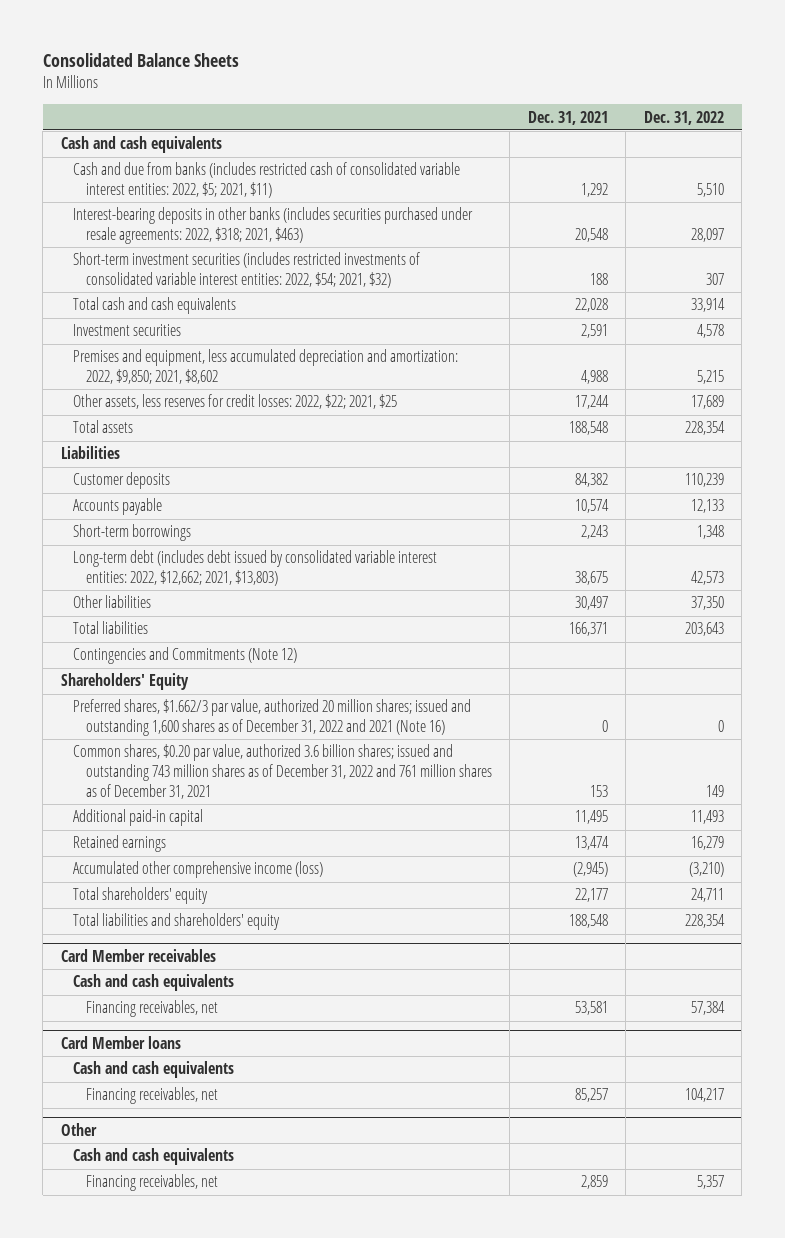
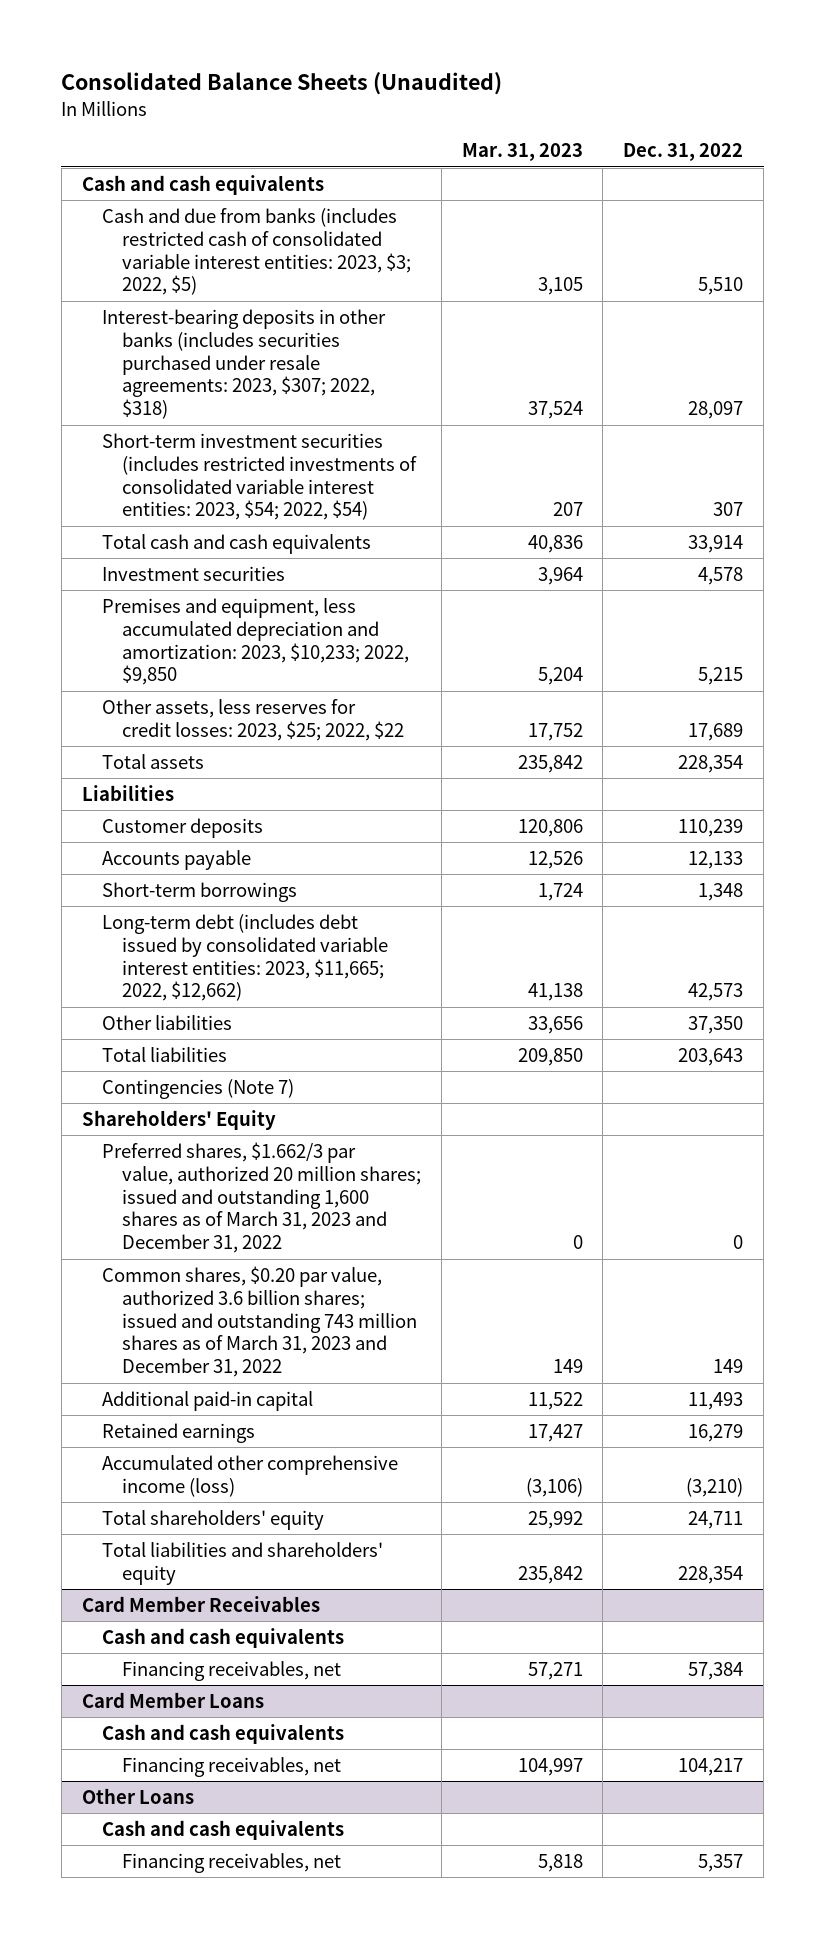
[42,53,239,68] Consolidated Balance Sheets -> [61,72,503,96] Consolidated Balance Sheets (Unaudited)
[527,110,608,125] Dec. 31, 2021 -> none
none -> [461,143,583,162] Mar. 31, 2023
[73,162,461,199] Cash and due from banks (includes restricted cash of consolidated variable interest entities: 2022, $5; 2021, $11) -> [101,207,411,296] Cash and due from banks (includes restricted cash of consolidated variable interest entities: 2023, $3; 2022, $5)
[73,207,474,245] Interest-bearing deposits in other banks (includes securities purchased under resale agreements: 2022, $318; 2021, $463) -> [101,308,386,420] Interest-bearing deposits in other banks (includes securities purchased under resale agreements: 2023, $307; 2022, $318)
[73,252,421,289] Short-term investment securities (includes restricted investments of consolidated variable interest entities: 2022, $54; 2021, $32) -> [101,432,417,521] Short-term investment securities (includes restricted investments of consolidated variable interest entities: 2023, $54; 2022, $54)
[73,349,459,385] Premises and equipment, less accumulated depreciation and amortization: 2022, $9,850; 2021, $8,602 -> [101,597,409,686] Premises and equipment, less accumulated depreciation and amortization: 2023, $10,233; 2022, $9,850
[73,394,398,410] Other assets, less reserves for credit losses: 2022, $22; 2021, $25 -> [101,698,404,741] Other assets, less reserves for credit losses: 2023, $25; 2022, $22
[73,550,438,587] Long-term debt (includes debt issued by consolidated variable interest entities: 2022, $12,662; 2021, $13,803) -> [101,913,388,1002] Long-term debt (includes debt issued by consolidated variable interest entities: 2023, $11,665; 2022, $12,662)
[73,647,298,665] Contingencies and Commitments (Note 12) -> [101,1078,294,1099] Contingencies (Note 7)
[73,699,472,737] Preferred shares, $1.662/3 par value, authorized 20 million shares; issued and outstanding 1,600 shares as of December 31, 2022 and 2021 (Note 16) -> [101,1141,421,1254] Preferred shares, $1.662/3 par value, authorized 20 million shares; issued and outstanding 1,600 shares as of March 31, 2023 and December 31, 2022
[73,744,492,799] Common shares, $0.20 par value, authorized 3.6 billion shares; issued and outstanding 743 million shares as of December 31, 2022 and 761 million shares as of December 31, 2021 -> [101,1265,417,1378] Common shares, $0.20 par value, authorized 3.6 billion shares; issued and outstanding 743 million shares as of March 31, 2023 and December 31, 2022
[60,949,216,963] Card Member receivables -> [81,1595,320,1612] Card Member Receivables
[60,1036,181,1050] Card Member loans -> [81,1691,264,1708] Card Member Loans
[60,1123,97,1137] Other -> [81,1787,194,1804] Other Loans

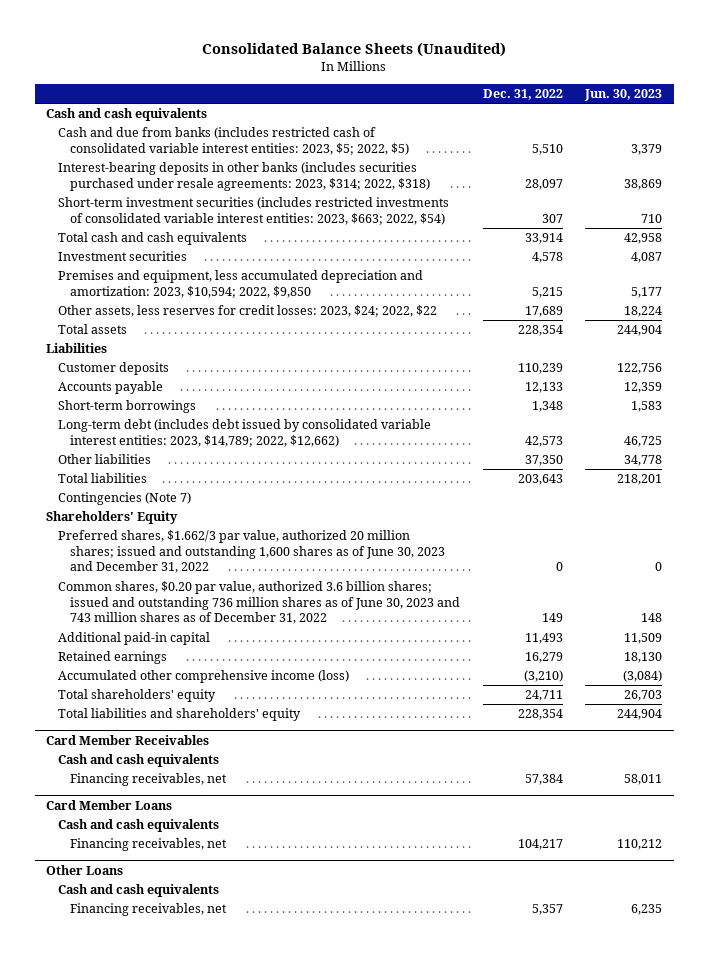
[461,143,583,162] Mar. 31, 2023 -> none
none -> [584,88,663,101] Jun. 30, 2023
[101,207,411,296] Cash and due from banks (includes restricted cash of consolidated variable interest entities: 2023, $3; 2022, $5) -> [57,127,409,155] Cash and due from banks (includes restricted cash of consolidated variable interest entities: 2023, $5; 2022, $5)
[101,308,386,420] Interest-bearing deposits in other banks (includes securities purchased under resale agreements: 2023, $307; 2022, $318) -> [57,162,430,191] Interest-bearing deposits in other banks (includes securities purchased under resale agreements: 2023, $314; 2022, $318)
[101,432,417,521] Short-term investment securities (includes restricted investments of consolidated variable interest entities: 2023, $54; 2022, $54) -> [57,197,449,225] Short-term investment securities (includes restricted investments of consolidated variable interest entities: 2023, $663; 2022, $54)
[101,597,409,686] Premises and equipment, less accumulated depreciation and amortization: 2023, $10,233; 2022, $9,850 -> [57,270,423,298] Premises and equipment, less accumulated depreciation and amortization: 2023, $10,594; 2022, $9,850
[101,698,404,741] Other assets, less reserves for credit losses: 2023, $25; 2022, $22 -> [57,305,437,318] Other assets, less reserves for credit losses: 2023, $24; 2022, $22
[101,913,388,1002] Long-term debt (includes debt issued by consolidated variable interest entities: 2023, $11,665; 2022, $12,662) -> [57,419,431,447] Long-term debt (includes debt issued by consolidated variable interest entities: 2023, $14,789; 2022, $12,662)
[101,1141,421,1254] Preferred shares, $1.662/3 par value, authorized 20 million shares; issued and outstanding 1,600 shares as of March 31, 2023 and December 31, 2022 -> [57,530,445,574] Preferred shares, $1.662/3 par value, authorized 20 million shares; issued and outstanding 1,600 shares as of June 30, 2023 and December 31, 2022
[101,1265,417,1378] Common shares, $0.20 par value, authorized 3.6 billion shares; issued and outstanding 743 million shares as of March 31, 2023 and December 31, 2022 -> [57,581,460,625] Common shares, $0.20 par value, authorized 3.6 billion shares; issued and outstanding 736 million shares as of June 30, 2023 and 743 million shares as of December 31, 2022

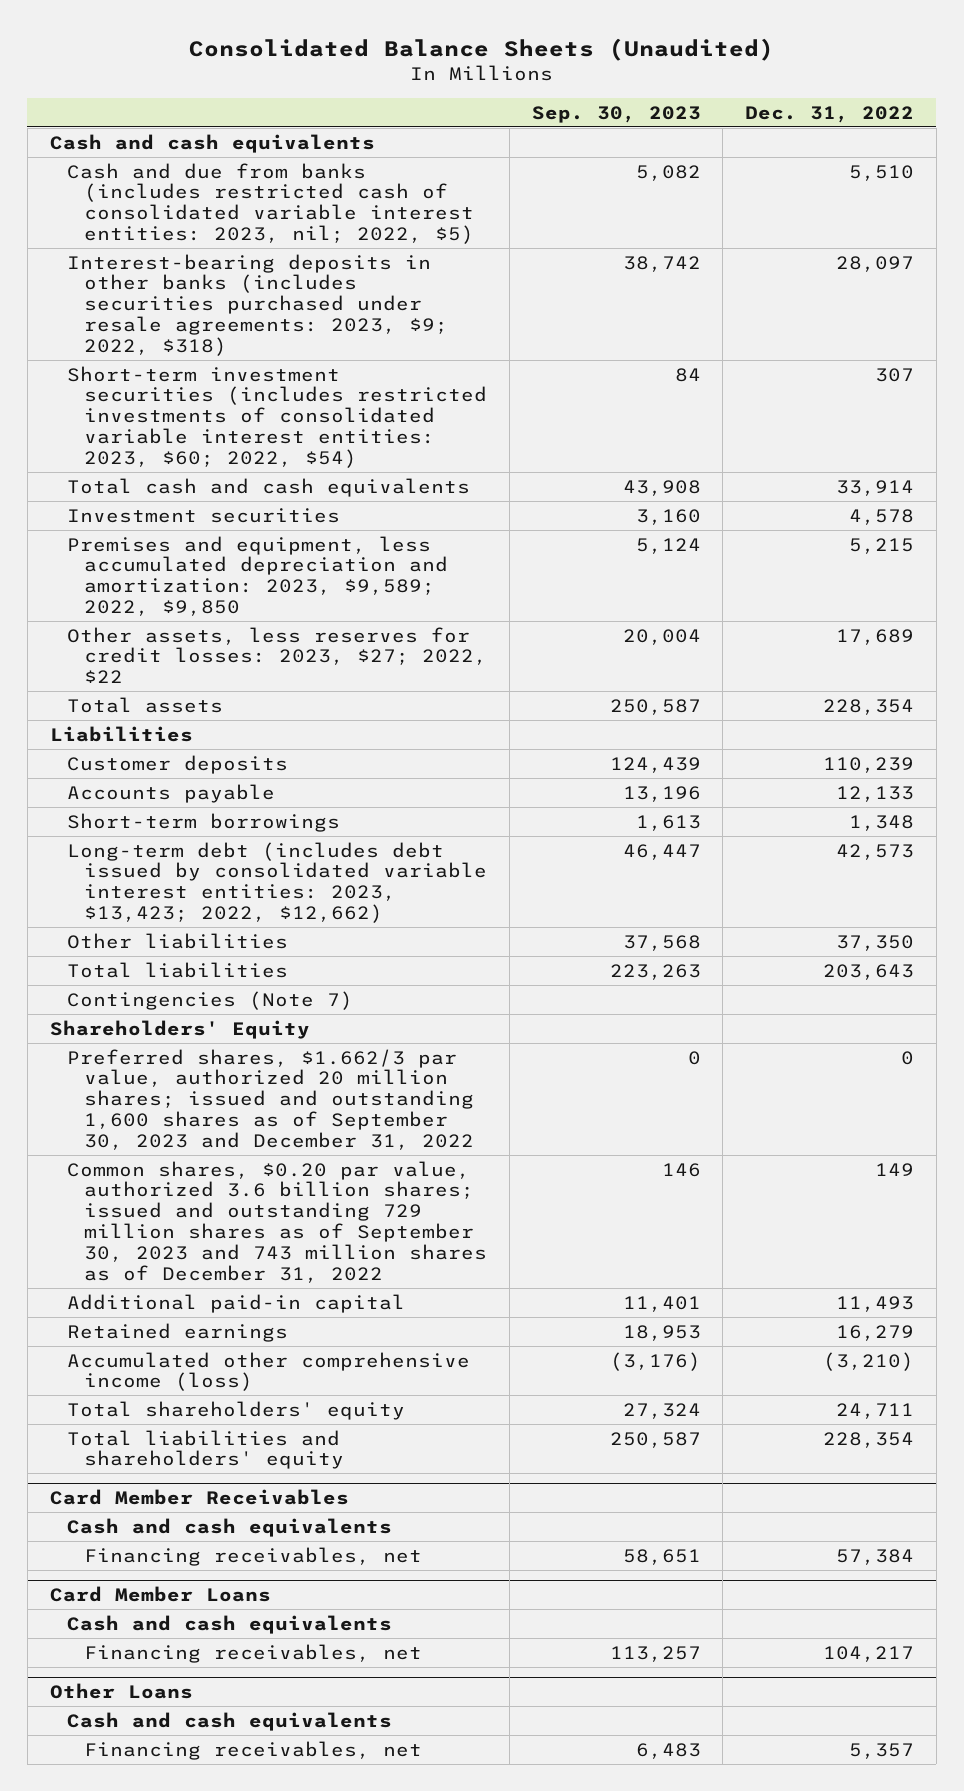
[584,88,663,101] Jun. 30, 2023 -> none
none -> [531,105,701,123] Sep. 30, 2023
[57,127,409,155] Cash and due from banks (includes restricted cash of consolidated variable interest entities: 2023, $5; 2022, $5) -> [66,162,475,245] Cash and due from banks (includes restricted cash of consolidated variable interest entities: 2023, nil; 2022, $5)
[57,162,430,191] Interest-bearing deposits in other banks (includes securities purchased under resale agreements: 2023, $314; 2022, $318) -> [66,253,449,357] Interest-bearing deposits in other banks (includes securities purchased under resale agreements: 2023, $9; 2022, $318)
[57,197,449,225] Short-term investment securities (includes restricted investments of consolidated variable interest entities: 2023, $663; 2022, $54) -> [66,365,488,469] Short-term investment securities (includes restricted investments of consolidated variable interest entities: 2023, $60; 2022, $54)
[57,270,423,298] Premises and equipment, less accumulated depreciation and amortization: 2023, $10,594; 2022, $9,850 -> [66,535,449,617] Premises and equipment, less accumulated depreciation and amortization: 2023, $9,589; 2022, $9,850
[57,305,437,318] Other assets, less reserves for credit losses: 2023, $24; 2022, $22 -> [66,626,488,684] Other assets, less reserves for credit losses: 2023, $27; 2022, $22
[57,419,431,447] Long-term debt (includes debt issued by consolidated variable interest entities: 2023, $14,789; 2022, $12,662) -> [66,841,488,924] Long-term debt (includes debt issued by consolidated variable interest entities: 2023, $13,423; 2022, $12,662)
[57,530,445,574] Preferred shares, $1.662/3 par value, authorized 20 million shares; issued and outstanding 1,600 shares as of June 30, 2023 and December 31, 2022 -> [66,1048,475,1151] Preferred shares, $1.662/3 par value, authorized 20 million shares; issued and outstanding 1,600 shares as of September 30, 2023 and December 31, 2022
[57,581,460,625] Common shares, $0.20 par value, authorized 3.6 billion shares; issued and outstanding 736 million shares as of June 30, 2023 and 743 million shares as of December 31, 2022 -> [66,1160,488,1283] Common shares, $0.20 par value, authorized 3.6 billion shares; issued and outstanding 729 million shares as of September 30, 2023 and 743 million shares as of December 31, 2022

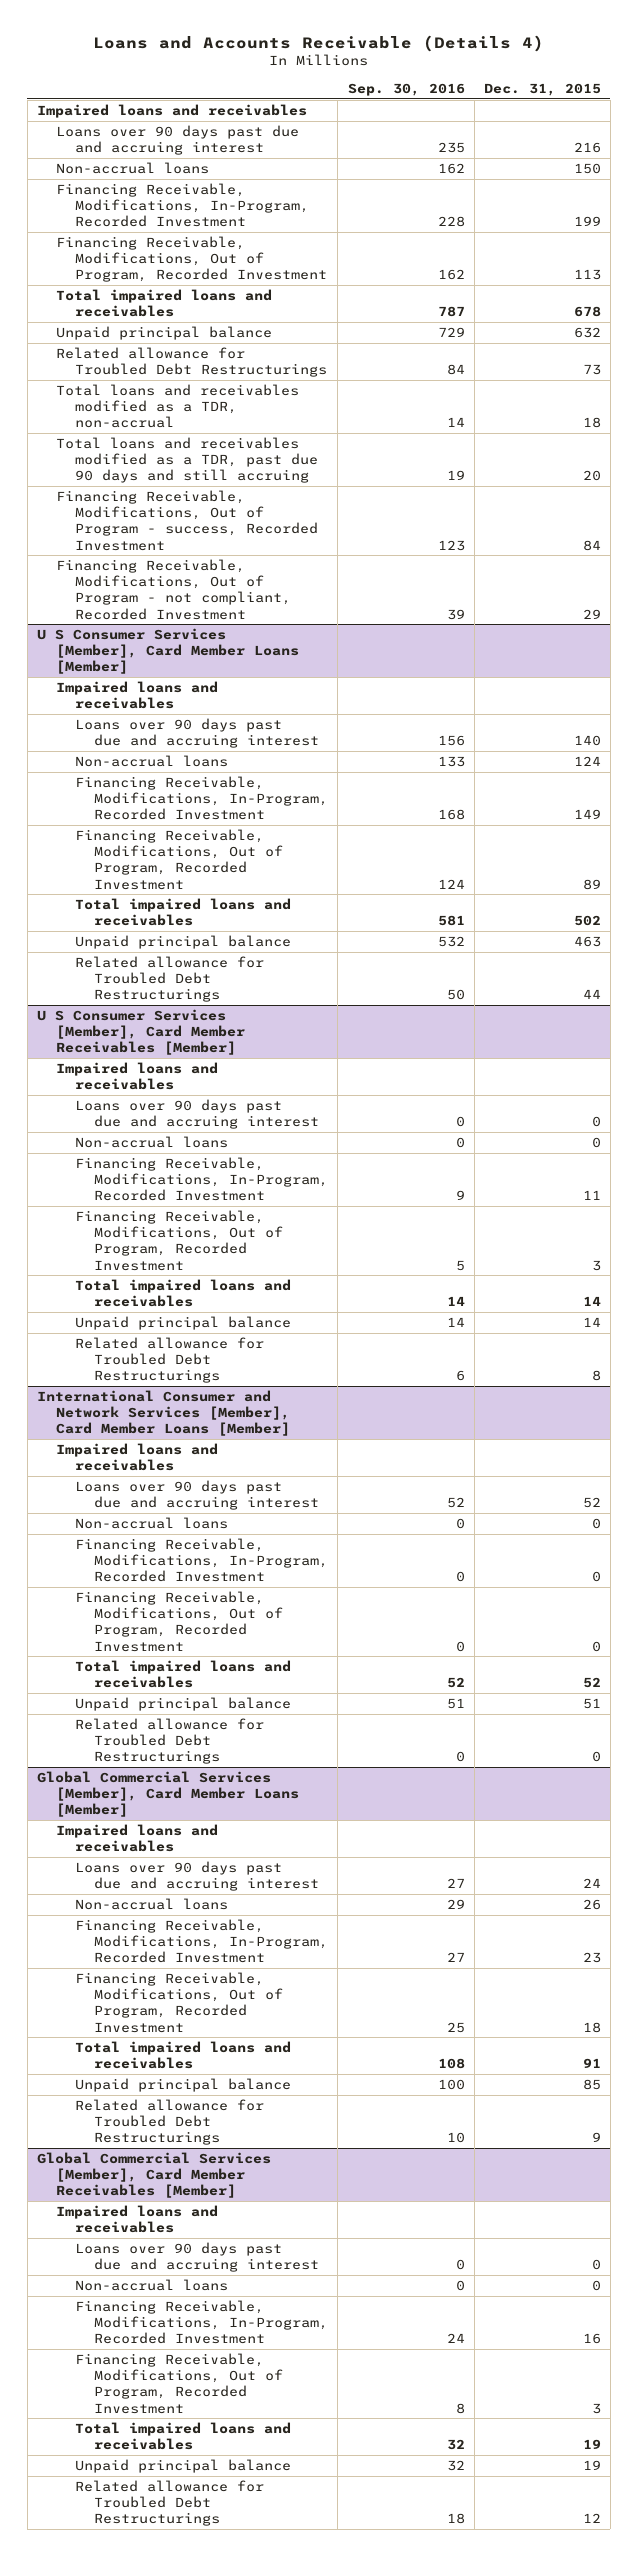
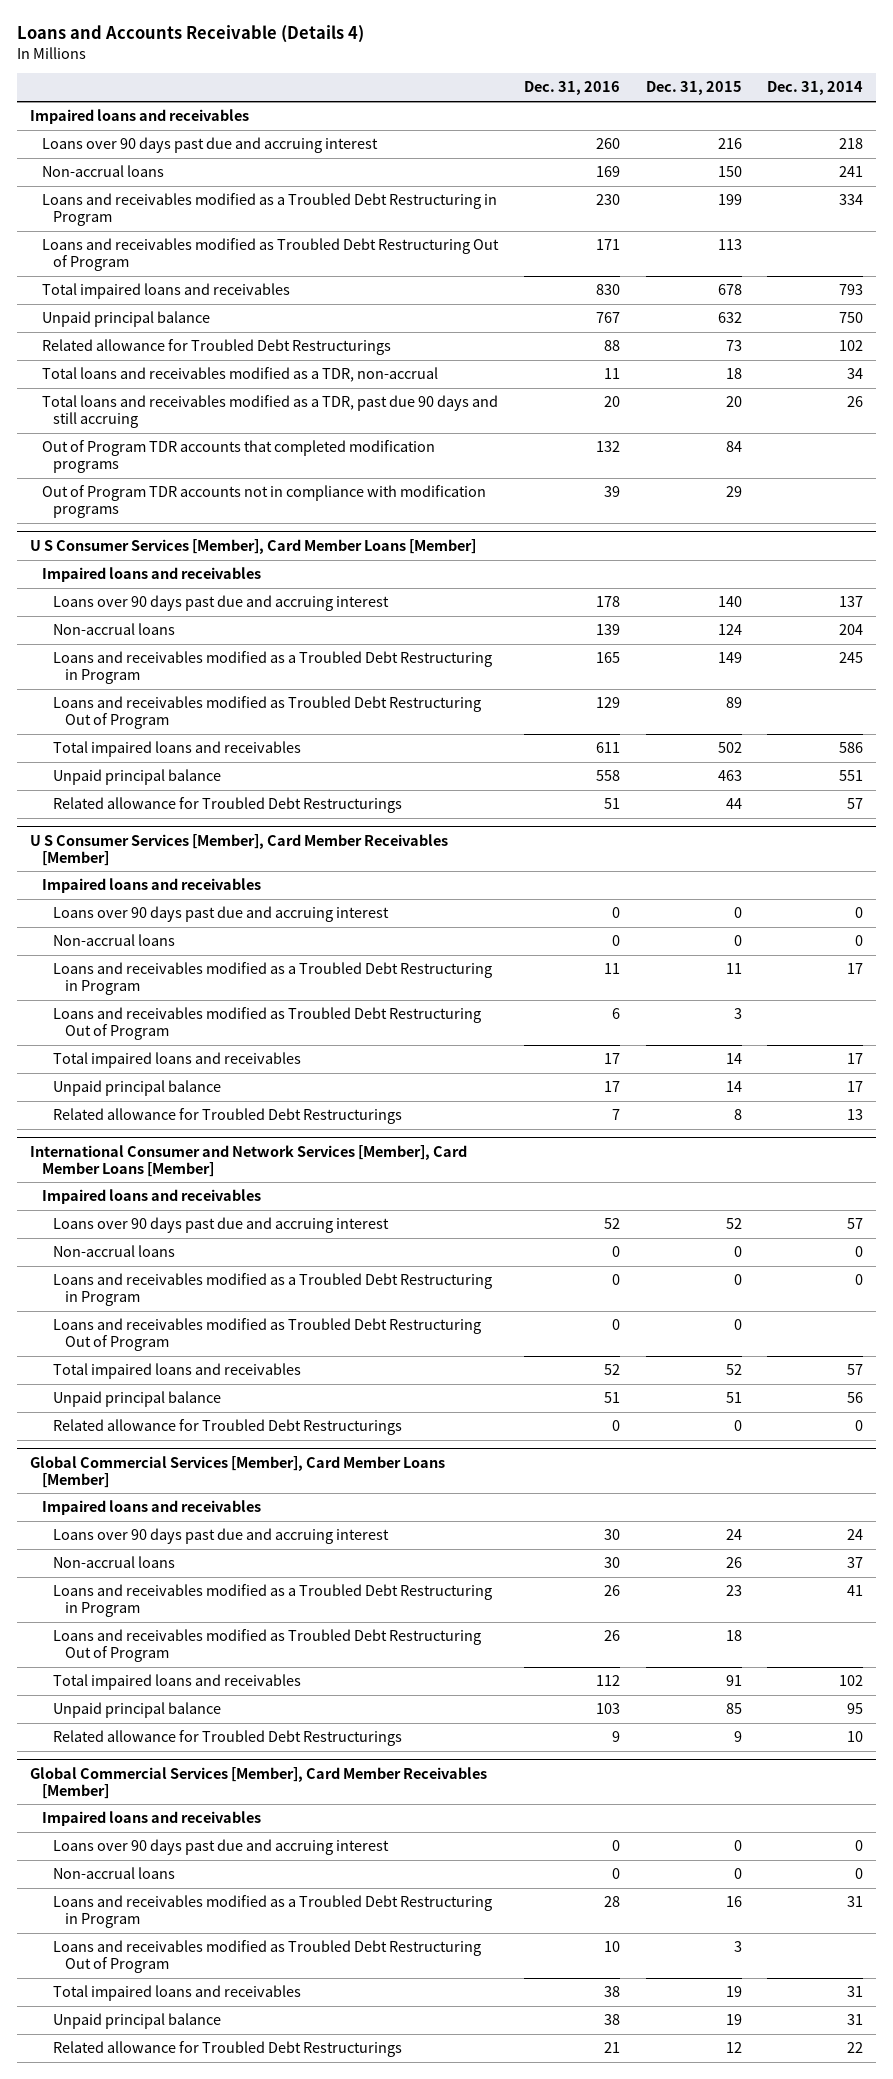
[347,82,465,96] Sep. 30, 2016 -> none
none -> [523,81,620,96] Dec. 31, 2016
none -> [767,81,864,96] Dec. 31, 2014
[56,182,310,228] Financing Receivable, Modifications, In-Program, Recorded Investment -> [41,193,497,227] Loans and receivables modified as a Troubled Debt Restructuring in Program
[56,235,328,283] Financing Receivable, Modifications, Out of Program, Recorded Investment -> [41,238,499,272] Loans and receivables modified as Troubled Debt Restructuring Out of Program
[56,489,319,551] Financing Receivable, Modifications, Out of Program - success, Recorded Investment -> none
[56,558,292,620] Financing Receivable, Modifications, Out of Program - not compliant, Recorded Investment -> none
none -> [41,440,435,474] Out of Program TDR accounts that completed modification programs
none -> [41,485,486,519] Out of Program TDR accounts not in compliance with modification programs
[75,828,284,890] Financing Receivable, Modifications, Out of Program, Recorded Investment -> none
[75,775,329,821] Financing Receivable, Modifications, In-Program, Recorded Investment -> [53,651,493,685] Loans and receivables modified as a Troubled Debt Restructuring in Program
none -> [53,696,482,730] Loans and receivables modified as Troubled Debt Restructuring Out of Program
[75,1156,329,1202] Financing Receivable, Modifications, In-Program, Recorded Investment -> none
[75,1209,284,1271] Financing Receivable, Modifications, Out of Program, Recorded Investment -> none
none -> [53,962,493,996] Loans and receivables modified as a Troubled Debt Restructuring in Program
none -> [53,1007,482,1041] Loans and receivables modified as Troubled Debt Restructuring Out of Program
[75,1537,329,1583] Financing Receivable, Modifications, In-Program, Recorded Investment -> none
[75,1590,284,1652] Financing Receivable, Modifications, Out of Program, Recorded Investment -> none
none -> [53,1273,493,1307] Loans and receivables modified as a Troubled Debt Restructuring in Program
none -> [53,1318,482,1352] Loans and receivables modified as Troubled Debt Restructuring Out of Program
[75,1918,329,1964] Financing Receivable, Modifications, In-Program, Recorded Investment -> none
[75,1971,284,2033] Financing Receivable, Modifications, Out of Program, Recorded Investment -> none
none -> [53,1584,493,1618] Loans and receivables modified as a Troubled Debt Restructuring in Program
none -> [53,1629,482,1663] Loans and receivables modified as Troubled Debt Restructuring Out of Program
[75,2299,329,2345] Financing Receivable, Modifications, In-Program, Recorded Investment -> none
[75,2352,284,2414] Financing Receivable, Modifications, Out of Program, Recorded Investment -> none
none -> [53,1895,493,1929] Loans and receivables modified as a Troubled Debt Restructuring in Program
none -> [53,1940,482,1974] Loans and receivables modified as Troubled Debt Restructuring Out of Program

